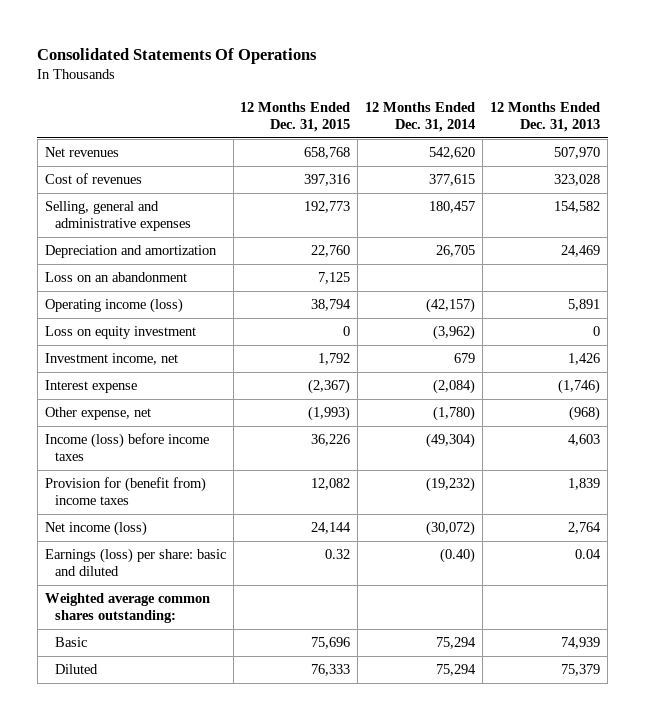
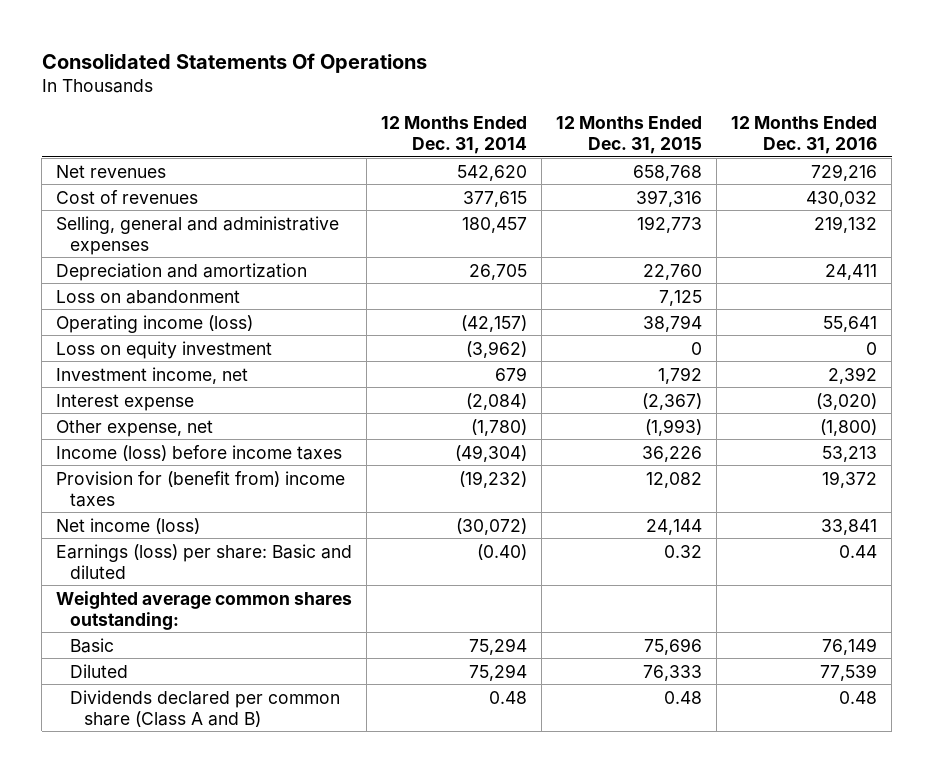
[490,101,601,132] 12 Months Ended Dec. 31, 2013 -> none
none -> [731,115,878,154] 12 Months Ended Dec. 31, 2016
[44,272,187,283] Loss on an abandonment -> [56,289,241,304] Loss on abandonment
[44,548,226,577] Earnings (loss) per share: basic and diluted -> [56,543,353,579] Earnings (loss) per share: Basic and diluted
none -> [70,689,341,727] Dividends declared per common share (Class A and B)

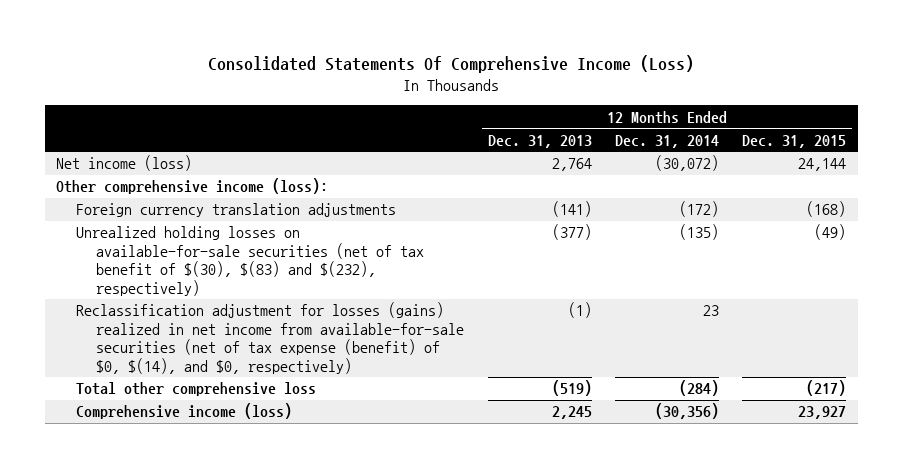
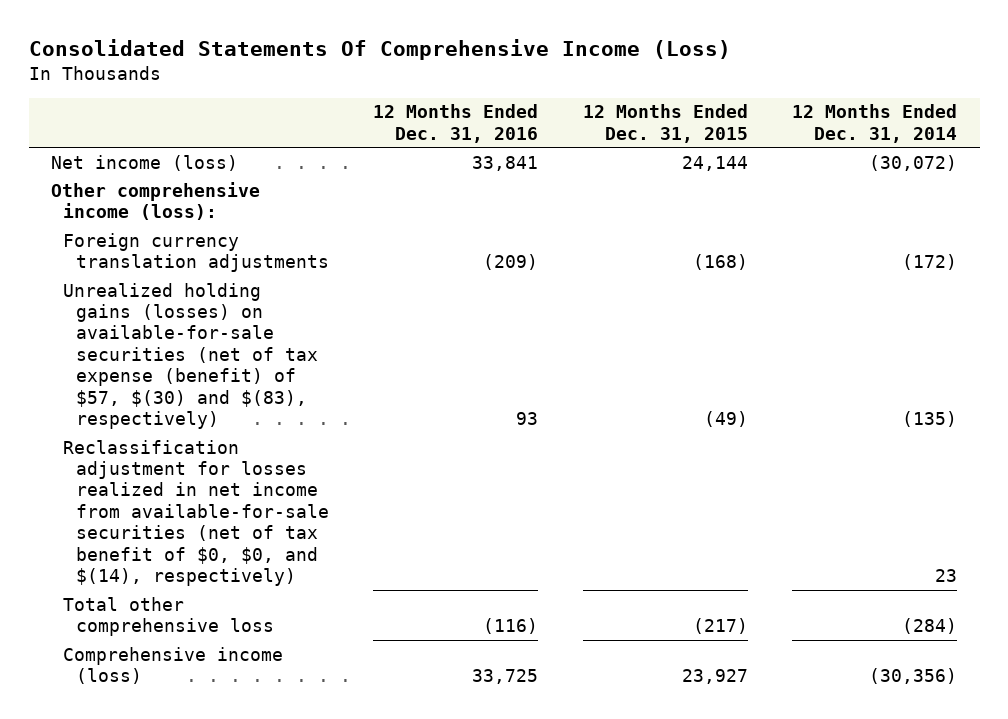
[487,134,592,148] Dec. 31, 2013 -> none
none -> [373,104,539,143] 12 Months Ended Dec. 31, 2016
[76,226,425,296] Unrealized holding losses on available-for-sale securities (net of tax benefit of $(30), $(83) and $(232), respectively) -> [63,282,318,429] Unrealized holding gains (losses) on available-for-sale securities (net of tax expense (benefit) of $57, $(30) and $(83), respectively)
[76,302,465,374] Reclassification adjustment for losses (gains) realized in net income from available-for-sale securities (net of tax expense (benefit) of $0, $(14), and $0, respectively) -> [63,439,329,586] Reclassification adjustment for losses realized in net income from available-for-sale securities (net of tax benefit of $0, $0, and $(14), respectively)

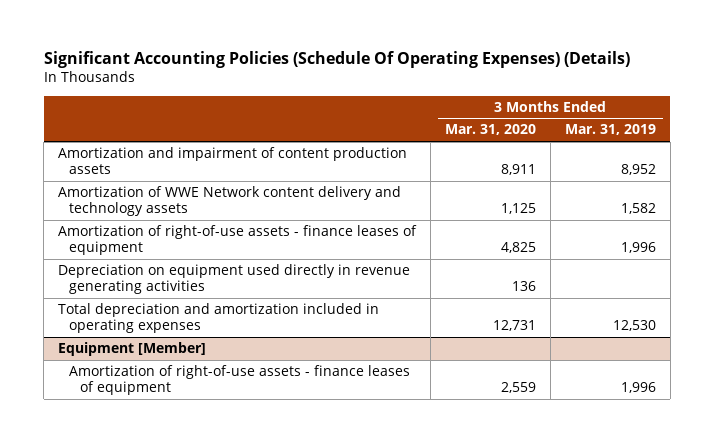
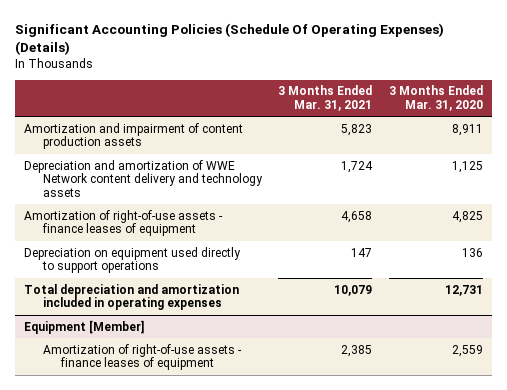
[564,124,656,136] Mar. 31, 2019 -> none
none -> [278,85,373,112] 3 Months Ended Mar. 31, 2021
[58,186,402,217] Amortization of WWE Network content delivery and technology assets -> [23,159,263,198] Depreciation and amortization of WWE Network content delivery and technology assets
[58,264,411,295] Depreciation on equipment used directly in revenue generating activities -> [23,246,241,274] Depreciation on equipment used directly to support operations

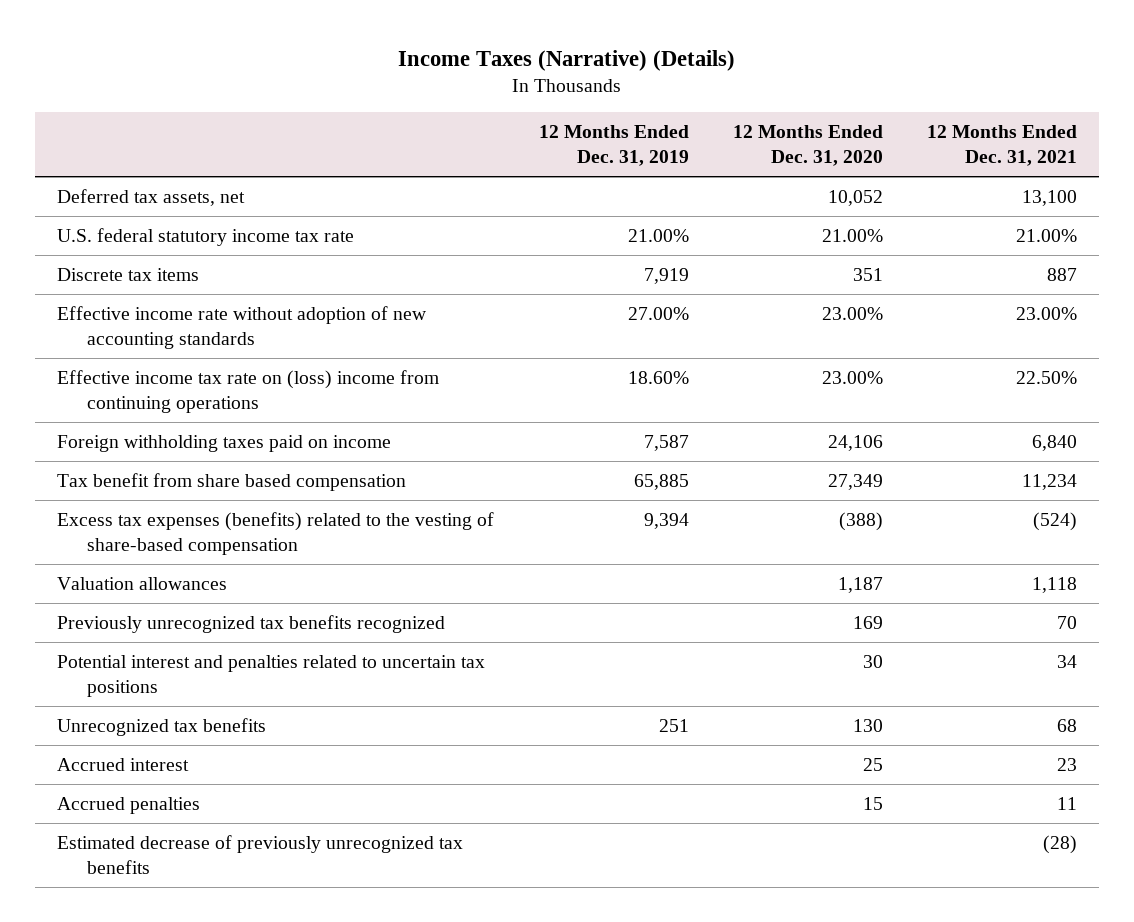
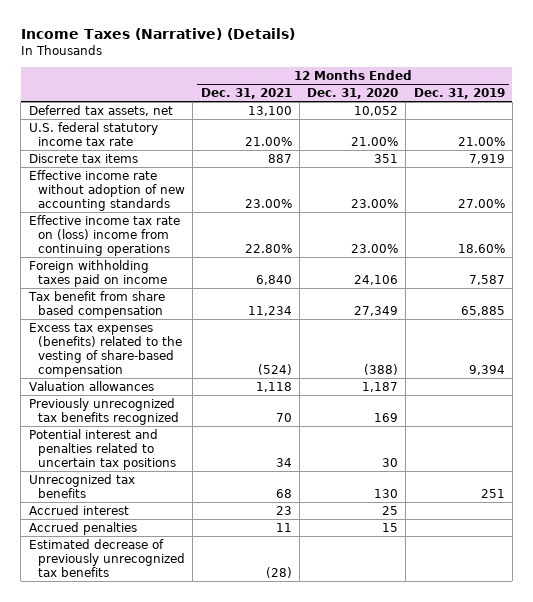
[1015,370,1077,384] 22.50% -> [244,243,292,253] 22.80%

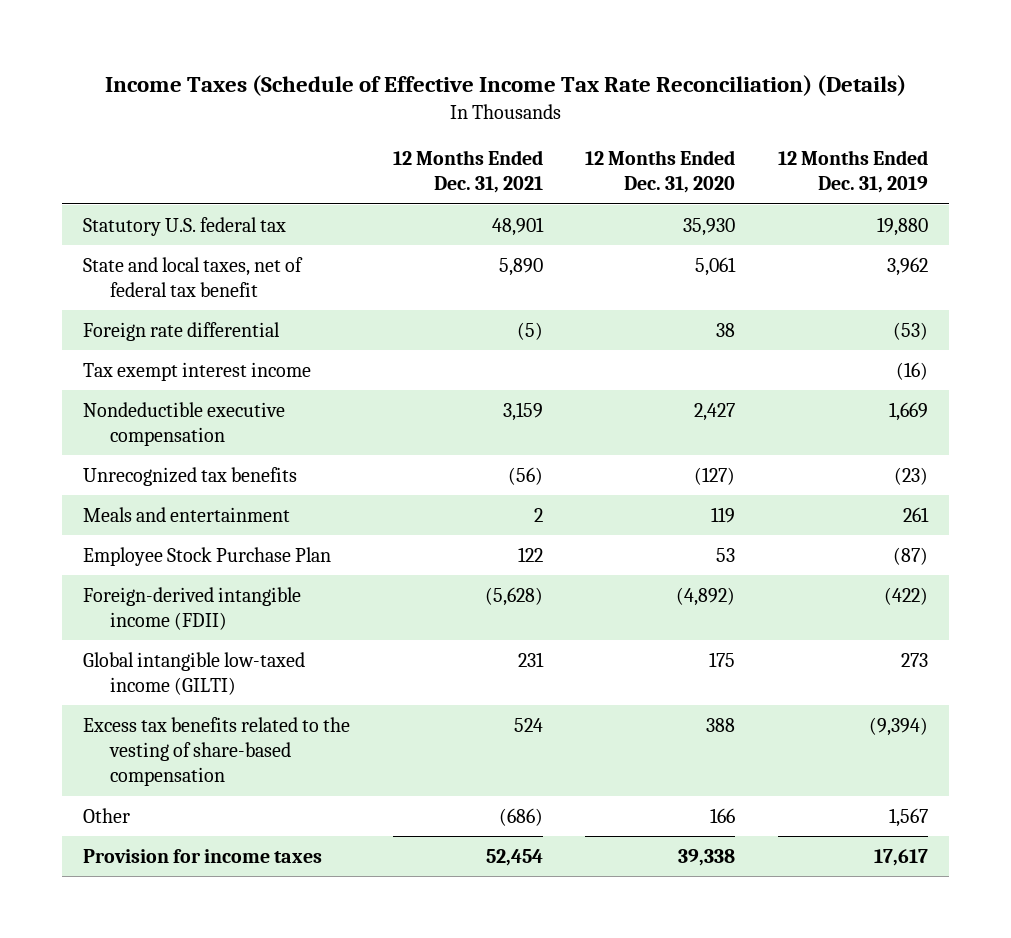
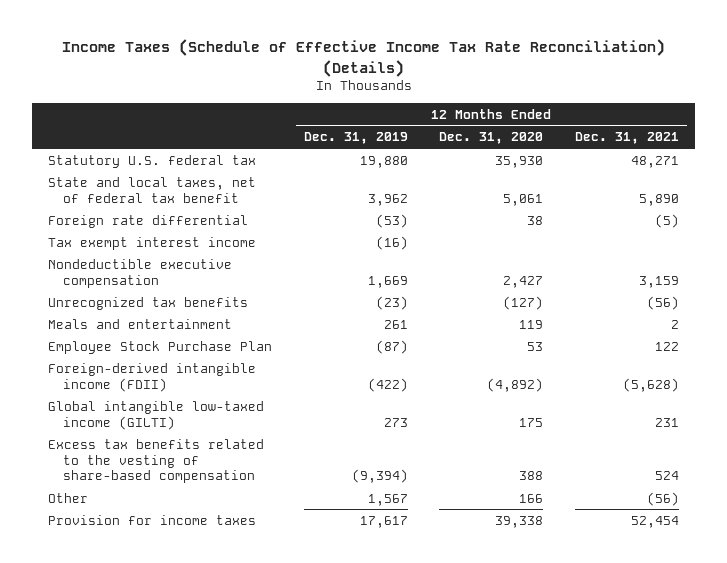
[491,216,544,236] 48,901 -> [631,155,680,168] 48,271
[498,807,543,826] (686) -> [647,491,680,506] (56)

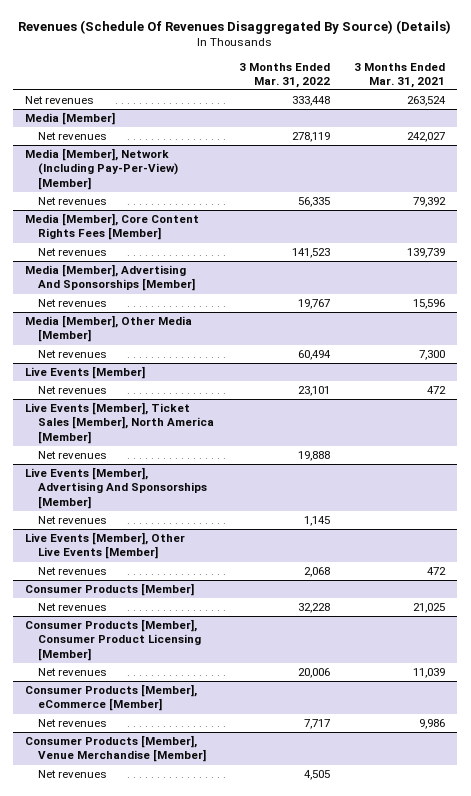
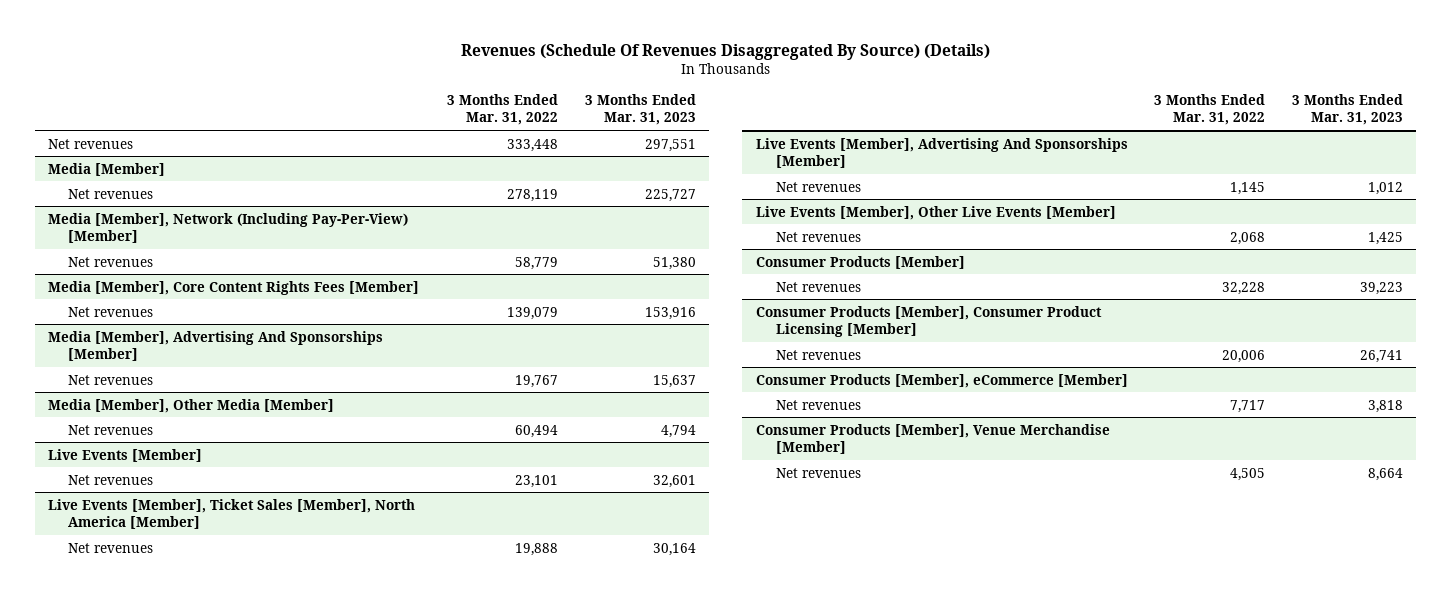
[354,62,446,88] 3 Months Ended Mar. 31, 2021 -> none
none -> [584,93,696,126] 3 Months Ended Mar. 31, 2023
[297,197,330,208] 56,335 -> [515,256,559,270] 58,779
[291,248,330,259] 141,523 -> [507,306,559,320] 139,079

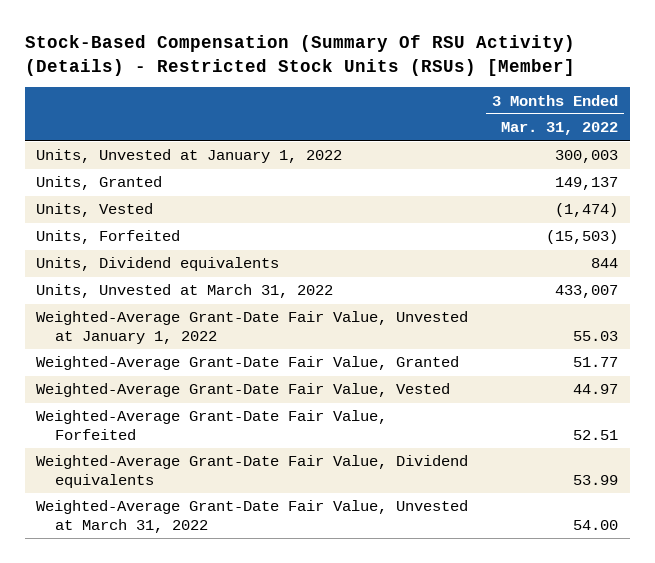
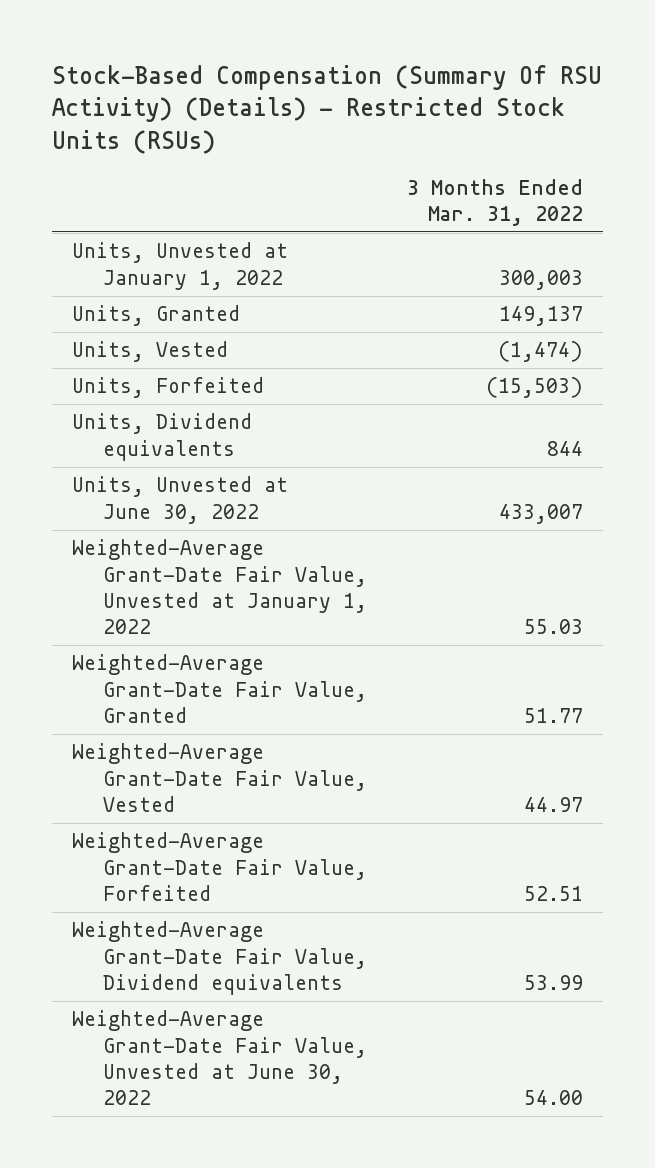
[24,35,575,77] Stock-Based Compensation (Summary Of RSU Activity) (Details) - Restricted Stock Units (RSUs) [Member] -> [51,65,602,154] Stock-Based Compensation (Summary Of RSU Activity) (Details) - Restricted Stock Units (RSUs)
[36,284,334,299] Units, Unvested at March 31, 2022 -> [71,476,288,524] Units, Unvested at June 30, 2022
[36,500,469,533] Weighted-Average Grant-Date Fair Value, Unvested at March 31, 2022 -> [71,1010,368,1106] Weighted-Average Grant-Date Fair Value, Unvested at June 30, 2022

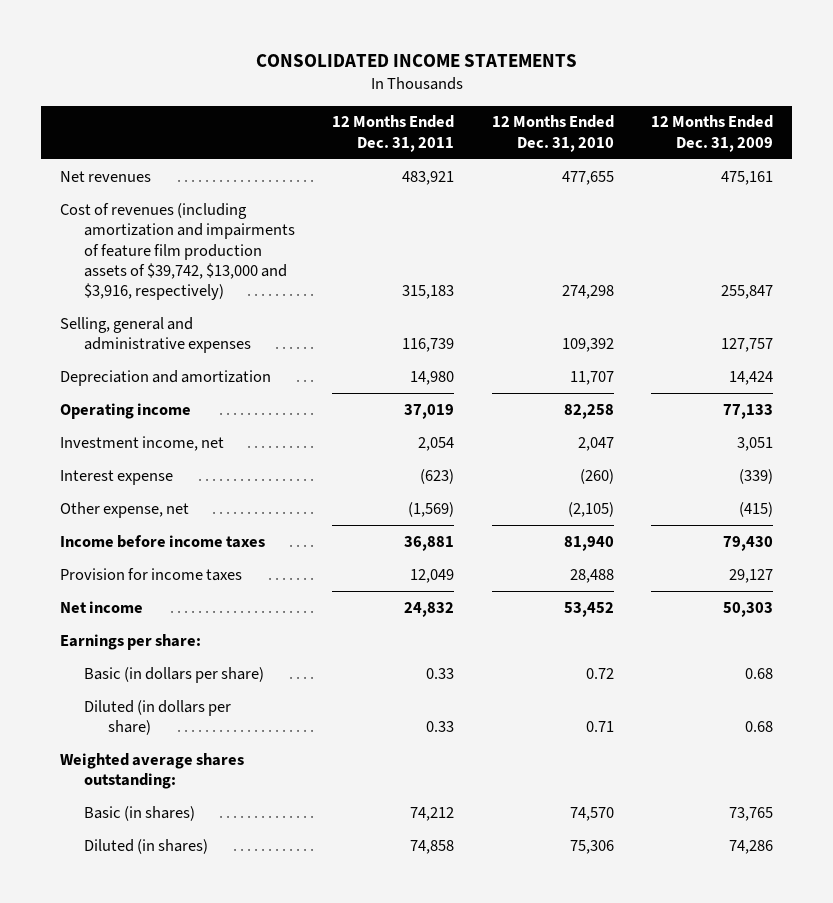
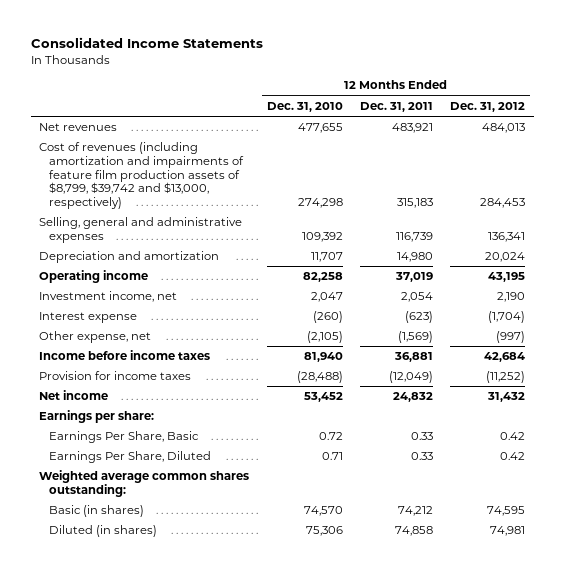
[255,53,577,67] CONSOLIDATED INCOME STATEMENTS -> [30,37,263,49] Consolidated Income Statements
[650,115,773,152] 12 Months Ended Dec. 31, 2009 -> none
none -> [450,101,526,112] Dec. 31, 2012
[60,202,296,301] Cost of revenues (including amortization and impairments of feature film production assets of $39,742, $13,000 and $3,916, respectively) -> [39,142,244,210] Cost of revenues (including amortization and impairments of feature film production assets of $8,799, $39,742 and $13,000, respectively)
[410,568,455,583] 12,049 -> [388,371,433,384] (12,049)
[569,568,614,583] 28,488 -> [296,371,343,384] (28,488)
[84,666,265,683] Basic (in dollars per share) -> [48,431,199,444] Earnings Per Share, Basic
[84,699,232,736] Diluted (in dollars per share) -> [48,451,211,464] Earnings Per Share, Diluted
[60,752,245,790] Weighted average shares outstanding: -> [39,470,250,497] Weighted average common shares outstanding:

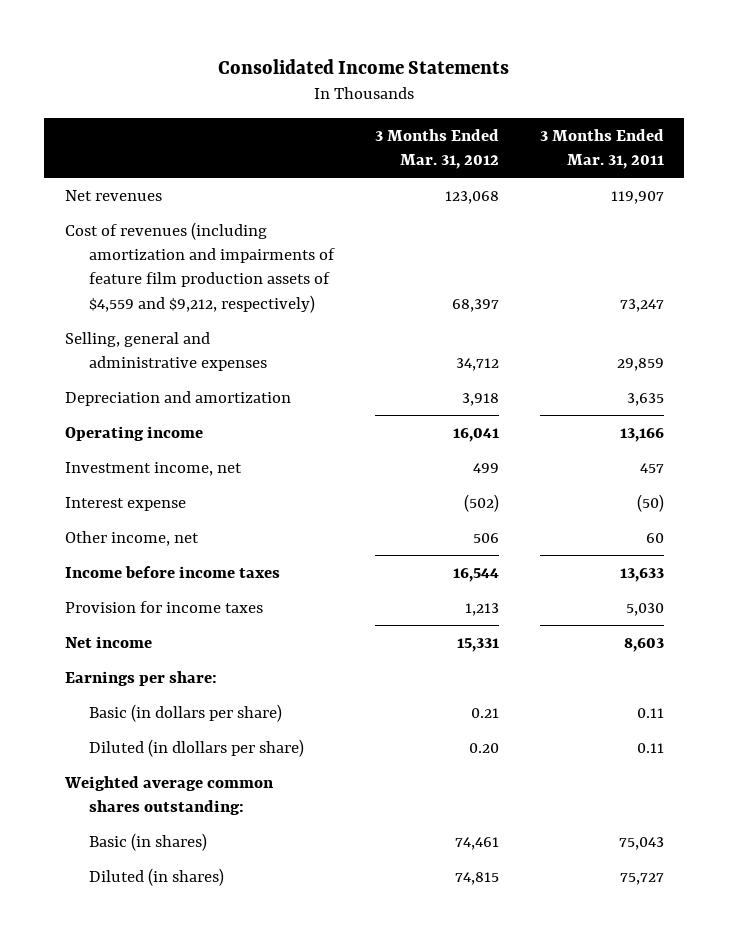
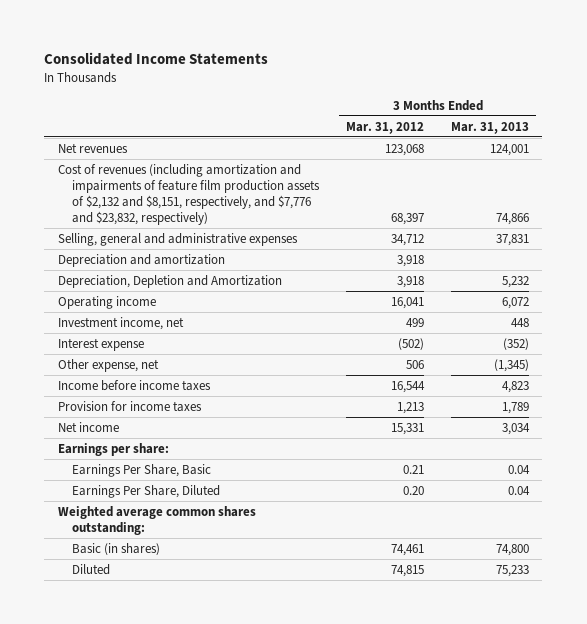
[539,128,664,170] 3 Months Ended Mar. 31, 2011 -> none
none -> [451,121,530,134] Mar. 31, 2013
[64,221,335,313] Cost of revenues (including amortization and impairments of feature film production assets of $4,559 and $9,212, respectively) -> [57,163,321,226] Cost of revenues (including amortization and impairments of feature film production assets of $2,132 and $8,151, respectively, and $7,776 and $23,832, respectively)
none -> [57,274,282,288] Depreciation, Depletion and Amortization
[64,530,199,546] Other income, net -> [57,358,159,372] Other expense, net
[88,703,282,722] Basic (in dollars per share) -> [72,463,212,477] Earnings Per Share, Basic
[88,738,304,757] Diluted (in dlollars per share) -> [72,484,221,498] Earnings Per Share, Diluted
[88,867,224,886] Diluted (in shares) -> [72,563,111,575] Diluted

